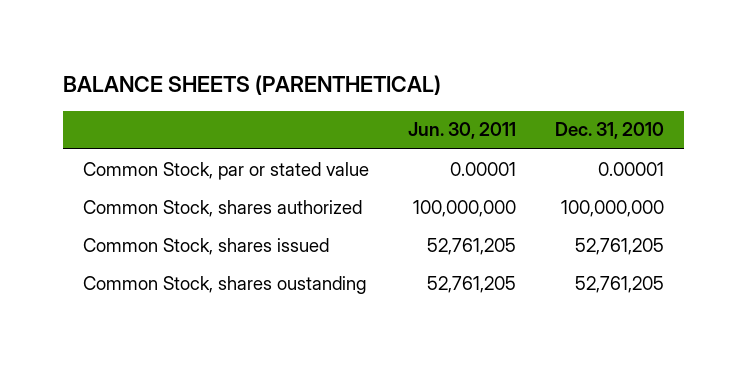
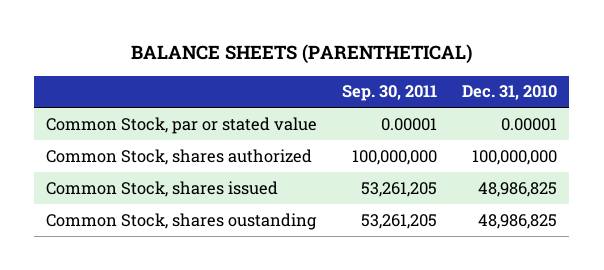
[408,122,517,140] Jun. 30, 2011 -> none
none -> [342,85,438,102] Sep. 30, 2011
[575,237,665,255] 52,761,205 -> [478,181,558,197] 48,986,825
[575,275,665,293] 52,761,205 -> [478,213,558,229] 48,986,825

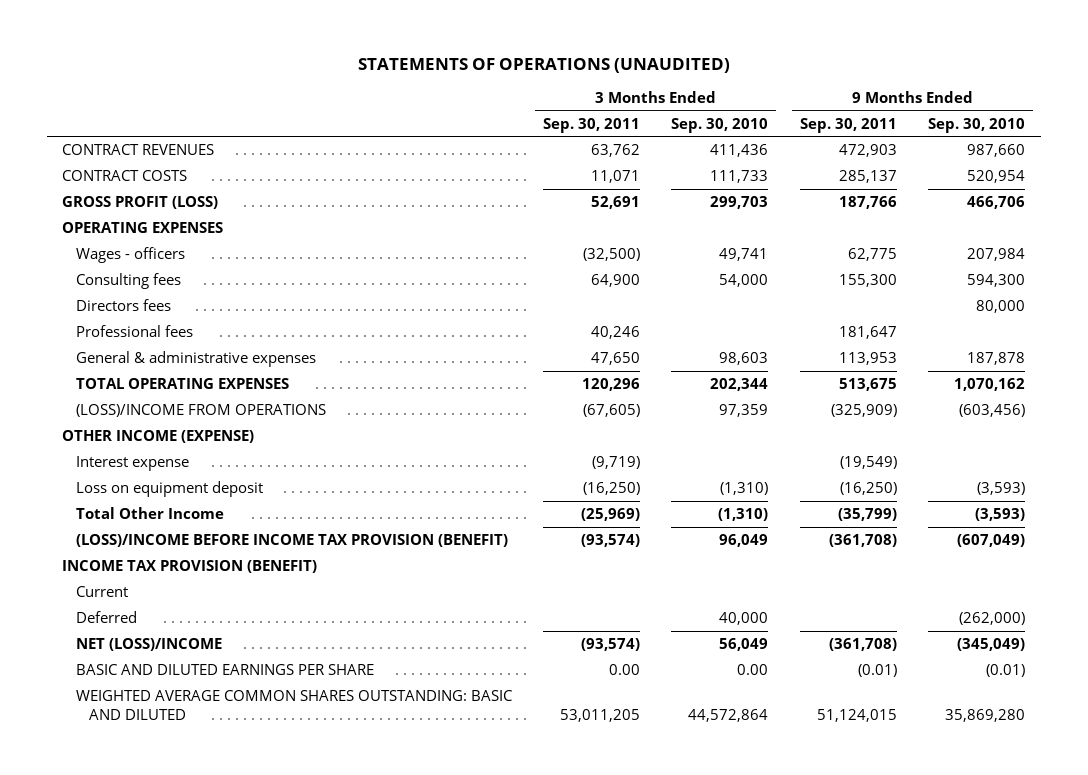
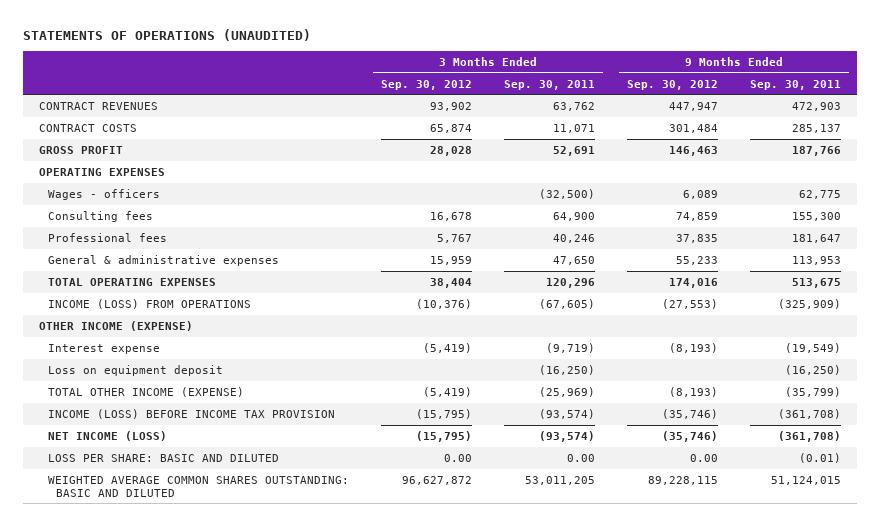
[671,117,769,133] Sep. 30, 2010 -> none
[928,117,1026,133] Sep. 30, 2010 -> none
none -> [380,79,472,90] Sep. 30, 2012
none -> [626,79,718,90] Sep. 30, 2012
[62,196,219,210] GROSS PROFIT (LOSS) -> [39,145,124,154] GROSS PROFIT
[75,299,171,312] Directors fees -> none
[75,404,326,418] (LOSS)/INCOME FROM OPERATIONS -> [47,298,251,309] INCOME (LOSS) FROM OPERATIONS
[62,560,318,574] INCOME TAX PROVISION (BENEFIT) -> none
[75,586,128,598] Current -> none
[75,611,137,624] Deferred -> none
[75,507,224,520] Total Other Income -> [47,386,244,397] TOTAL OTHER INCOME (EXPENSE)
[75,534,508,548] (LOSS)/INCOME BEFORE INCOME TAX PROVISION (BENEFIT) -> [47,408,335,419] INCOME (LOSS) BEFORE INCOME TAX PROVISION
[75,638,222,652] NET (LOSS)/INCOME -> [47,430,167,441] NET INCOME (LOSS)
[75,664,374,676] BASIC AND DILUTED EARNINGS PER SHARE -> [47,453,279,462] LOSS PER SHARE: BASIC AND DILUTED

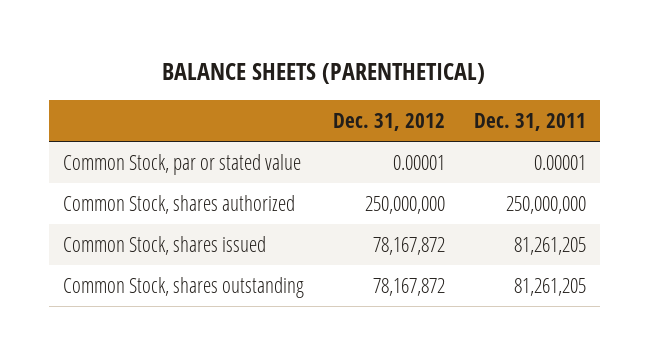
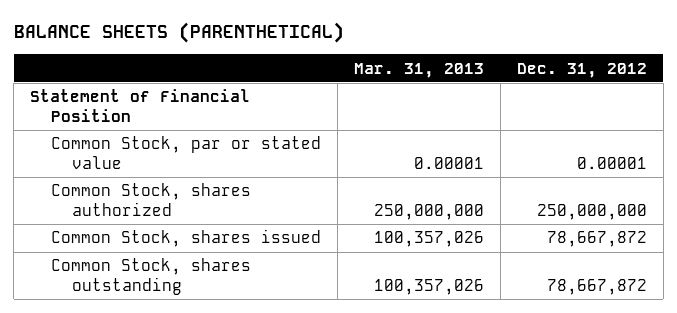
[473,113,586,132] Dec. 31, 2011 -> none
none -> [353,62,484,78] Mar. 31, 2013
none -> [30,89,251,122] Statement of Financial Position
[372,236,445,255] 78,167,872 -> [546,231,647,248] 78,667,872
[372,277,445,296] 78,167,872 -> [546,278,647,295] 78,667,872

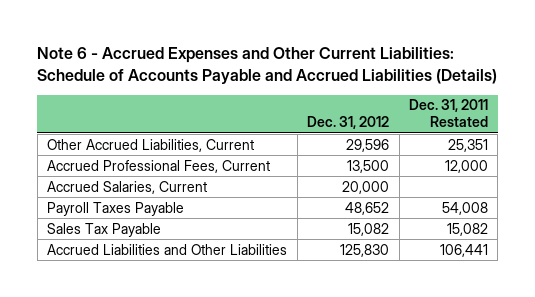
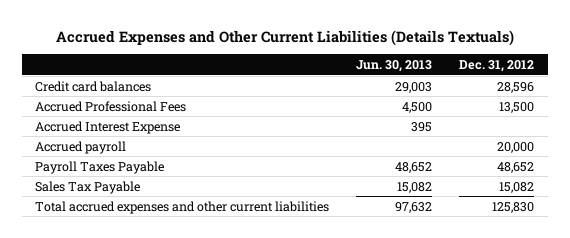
[37,47,498,84] Note 6 - Accrued Expenses and Other Current Liabilities: Schedule of Accounts Payable and Accrued Liabilities (Details) -> [55,29,514,46] Accrued Expenses and Other Current Liabilities (Details Textuals)
[408,99,488,128] Dec. 31, 2011 Restated -> none
none -> [356,60,433,73] Jun. 30, 2013
[47,138,255,152] Other Accrued Liabilities, Current -> none
none -> [35,80,152,92] Credit card balances
[47,159,271,173] Accrued Professional Fees, Current -> [35,100,187,112] Accrued Professional Fees
none -> [35,120,181,134] Accrued Interest Expense
[47,180,208,194] Accrued Salaries, Current -> [35,140,127,154] Accrued payroll
[47,243,288,255] Accrued Liabilities and Other Liabilities -> [35,200,330,214] Total accrued expenses and other current liabilities

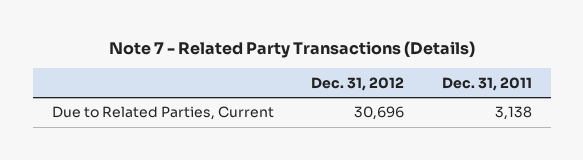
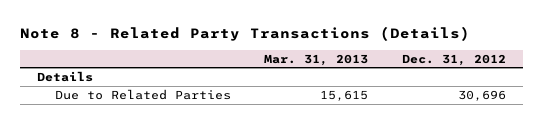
[108,41,475,59] Note 7 - Related Party Transactions (Details) -> [20,26,471,42] Note 8 - Related Party Transactions (Details)
[441,76,532,91] Dec. 31, 2011 -> none
none -> [264,53,369,66] Mar. 31, 2013
none -> [36,70,93,82] Details
[51,106,274,121] Due to Related Parties, Current -> [55,88,232,100] Due to Related Parties

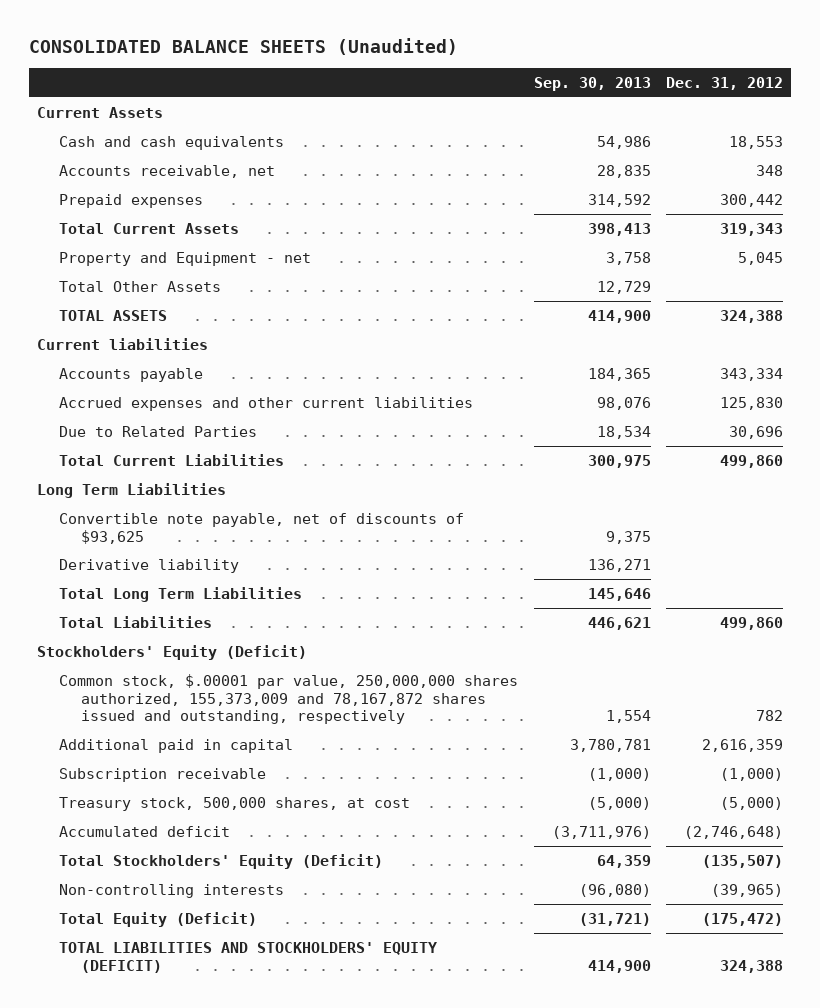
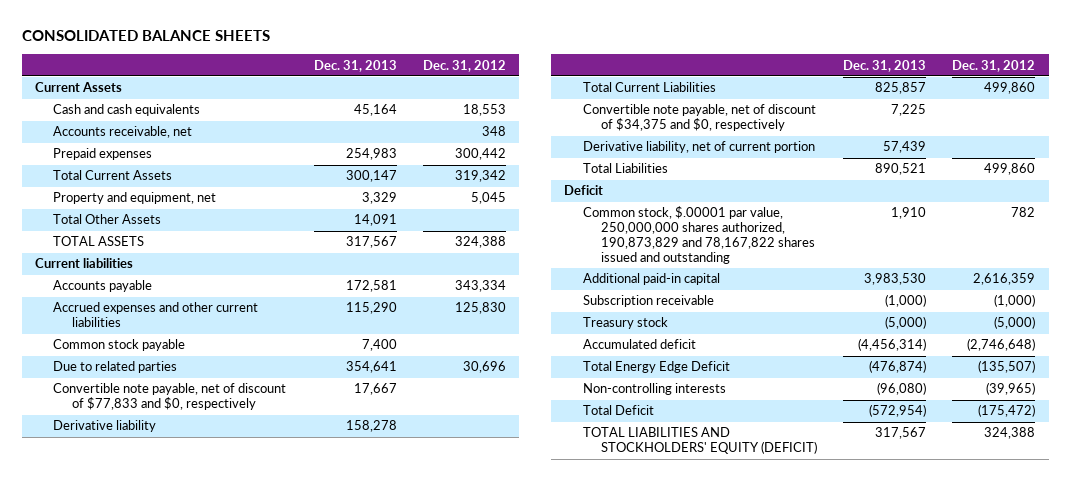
[29,37,459,55] CONSOLIDATED BALANCE SHEETS (Unaudited) -> [21,30,270,42] CONSOLIDATED BALANCE SHEETS
[533,76,651,91] Sep. 30, 2013 -> none
none -> [313,59,397,72] Dec. 31, 2013
[720,222,784,236] 319,343 -> [454,170,506,183] 319,342
[59,251,312,266] Property and Equipment - net -> [53,192,217,205] Property and equipment, net
[37,482,227,498] Long Term Liabilities -> none
[59,512,465,544] Convertible note payable, net of discounts of $93,625 -> none
none -> [53,339,186,352] Common stock payable
[59,425,258,437] Due to Related Parties -> [53,361,178,374] Due to related parties
none -> [53,383,287,411] Convertible note payable, net of discount of $77,833 and $0, respectively
[59,586,303,602] Total Long Term Liabilities -> none
[59,453,285,466] Total Current Liabilities -> [582,82,716,93] Total Current Liabilities
none -> [582,104,816,132] Convertible note payable, net of discount of $34,375 and $0, respectively
none -> [582,141,815,154] Derivative liability, net of current portion
[37,644,308,660] Stockholders' Equity (Deficit) -> [564,185,604,196] Deficit
[59,673,519,725] Common stock, $.00001 par value, 250,000,000 shares authorized, 155,373,009 and 78,167,872 shares issued and outstanding, respectively -> [582,206,816,264] Common stock, $.00001 par value, 250,000,000 shares authorized, 190,873,829 and 78,167,822 shares issued and outstanding
[59,738,294,753] Additional paid in capital -> [582,273,720,286] Additional paid-in capital
[59,796,411,811] Treasury stock, 500,000 shares, at cost -> [582,317,668,330] Treasury stock
[59,853,384,869] Total Stockholders' Equity (Deficit) -> [582,361,730,374] Total Energy Edge Deficit
[59,911,258,927] Total Equity (Deficit) -> [582,405,654,416] Total Deficit

